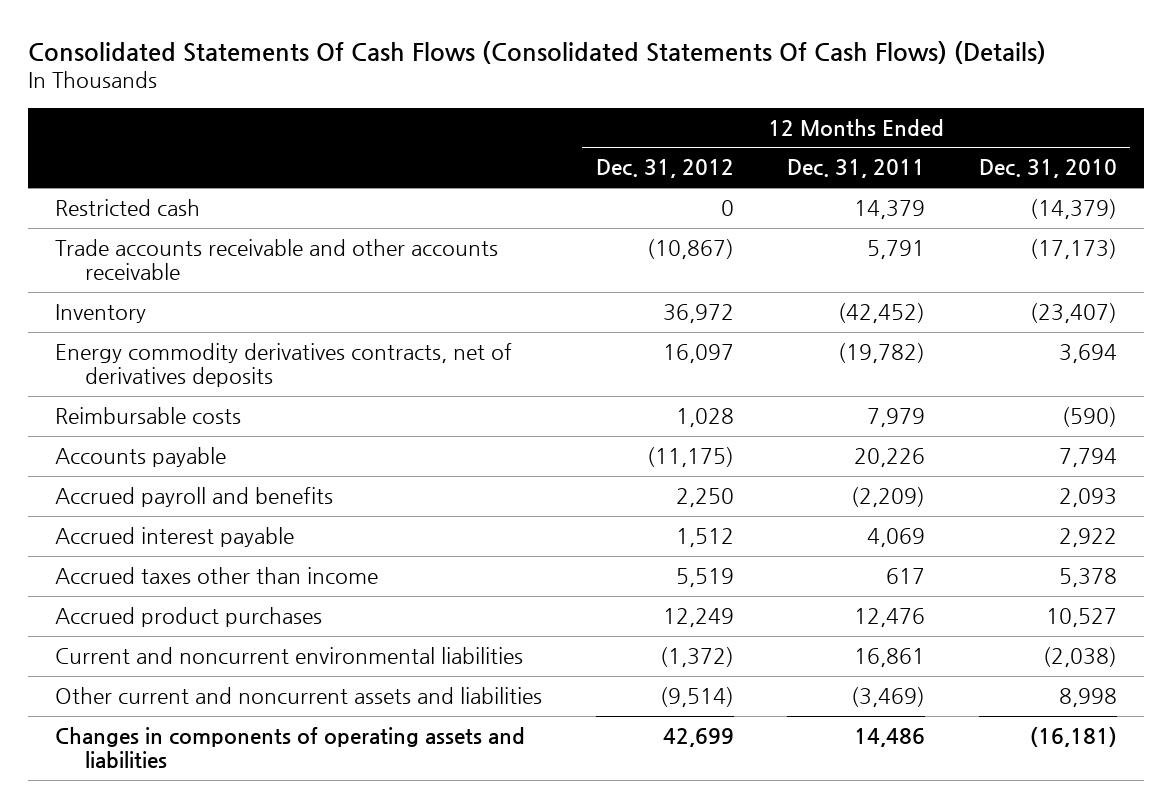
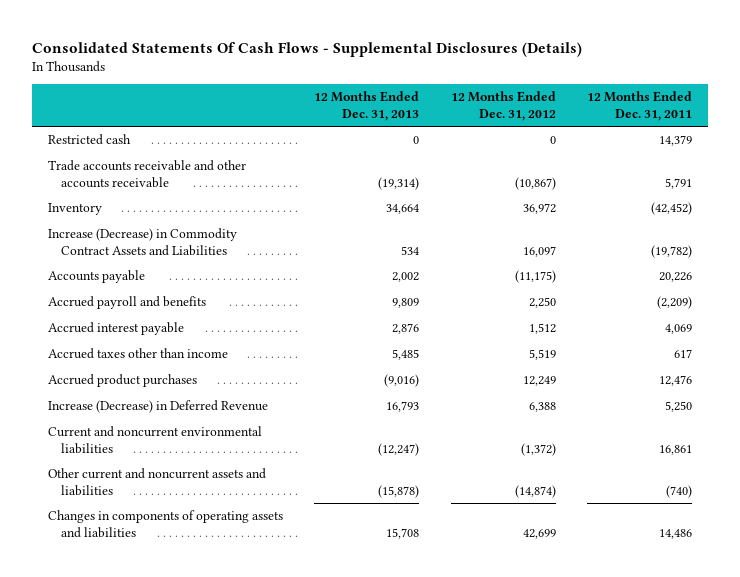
[28,40,1047,64] Consolidated Statements Of Cash Flows (Consolidated Statements Of Cash Flows) (Details) -> [31,41,582,57] Consolidated Statements Of Cash Flows - Supplemental Disclosures (Details)
[978,159,1117,179] Dec. 31, 2010 -> none
none -> [314,91,420,121] 12 Months Ended Dec. 31, 2013
[55,407,242,425] Reimbursable costs -> none
[55,343,513,387] Energy commodity derivatives contracts, net of derivatives deposits -> [47,228,237,257] Increase (Decrease) in Commodity Contract Assets and Liabilities
none -> [47,400,268,414] Increase (Decrease) in Deferred Revenue
[659,687,734,708] (9,514) -> [514,485,556,499] (14,874)
[851,687,926,708] (3,469) -> [666,485,693,499] (740)

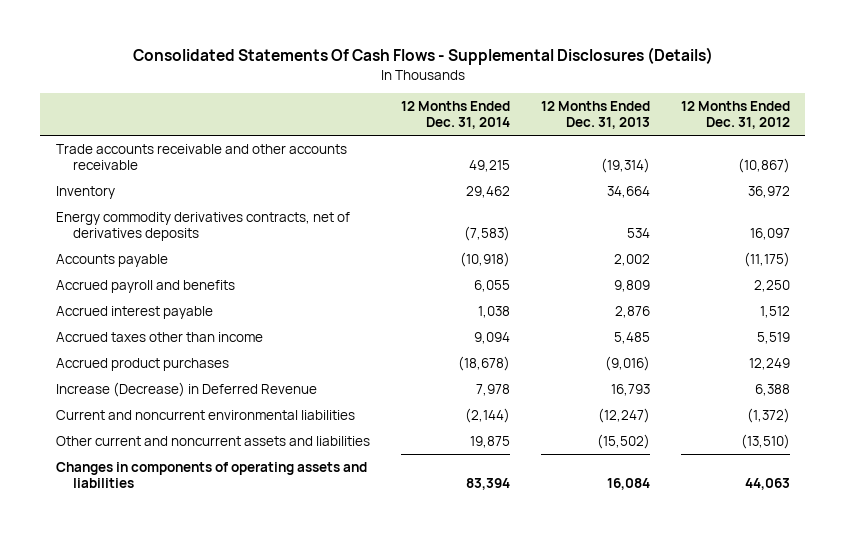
[587,91,693,121] 12 Months Ended Dec. 31, 2011 -> none
none -> [400,101,510,130] 12 Months Ended Dec. 31, 2014
[47,134,131,146] Restricted cash -> none
[47,228,237,257] Increase (Decrease) in Commodity Contract Assets and Liabilities -> [55,211,350,241] Energy commodity derivatives contracts, net of derivatives deposits
[378,485,420,499] (15,878) -> [596,433,650,449] (15,502)
[514,485,556,499] (14,874) -> [740,433,790,449] (13,510)
[386,528,420,540] 15,708 -> [606,477,650,490] 16,084
[522,529,556,540] 42,699 -> [744,477,790,490] 44,063

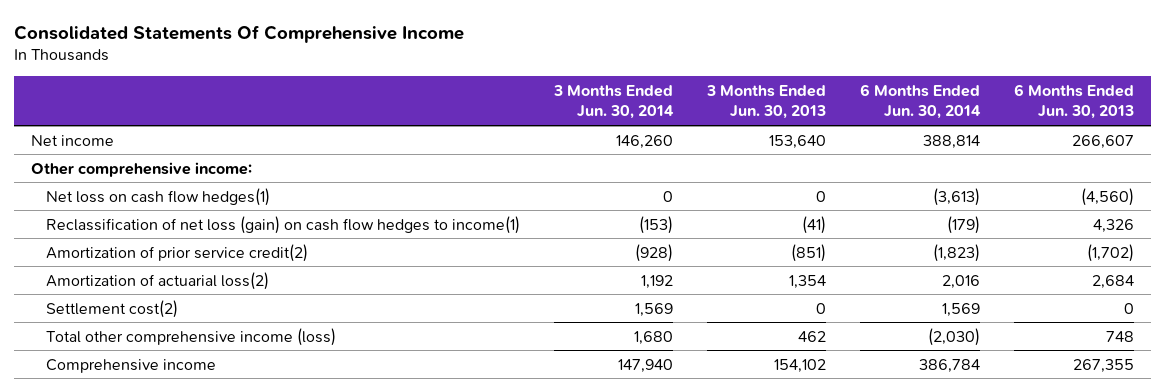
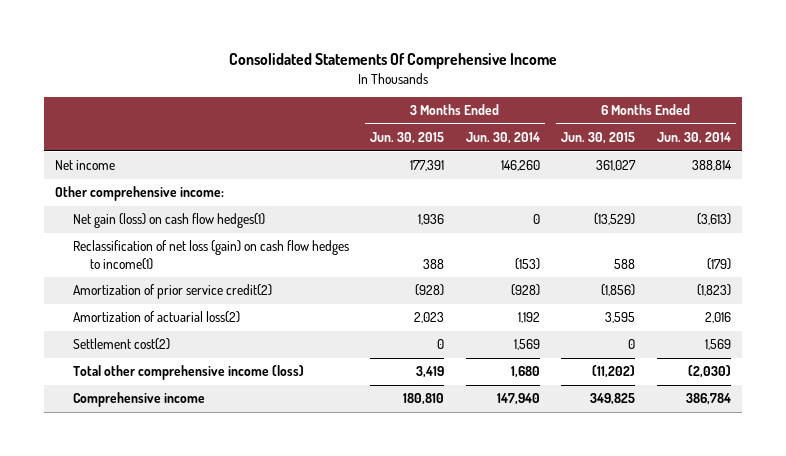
[706,84,827,120] 3 Months Ended Jun. 30, 2013 -> none
[1014,83,1135,120] 6 Months Ended Jun. 30, 2013 -> none
none -> [370,132,445,145] Jun. 30, 2015
none -> [561,132,636,145] Jun. 30, 2015
[46,187,271,206] Net loss on cash flow hedges(1) -> [72,213,265,229] Net gain (loss) on cash flow hedges(1)

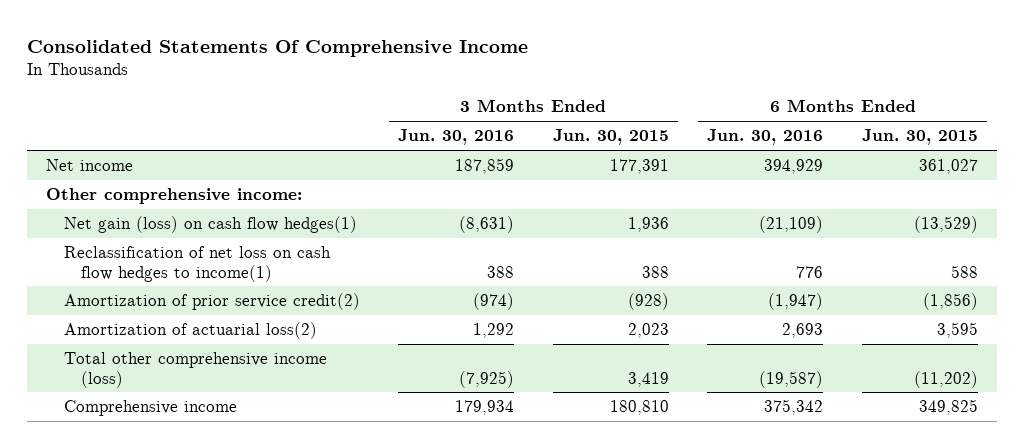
[465,132,540,145] Jun. 30, 2014 -> none
[656,132,731,145] Jun. 30, 2014 -> none
none -> [398,129,515,146] Jun. 30, 2016
none -> [707,129,824,146] Jun. 30, 2016
[72,240,349,270] Reclassification of net loss (gain) on cash flow hedges to income(1) -> [63,246,331,282] Reclassification of net loss on cash flow hedges to income(1)
[72,338,170,351] Settlement cost(2) -> none

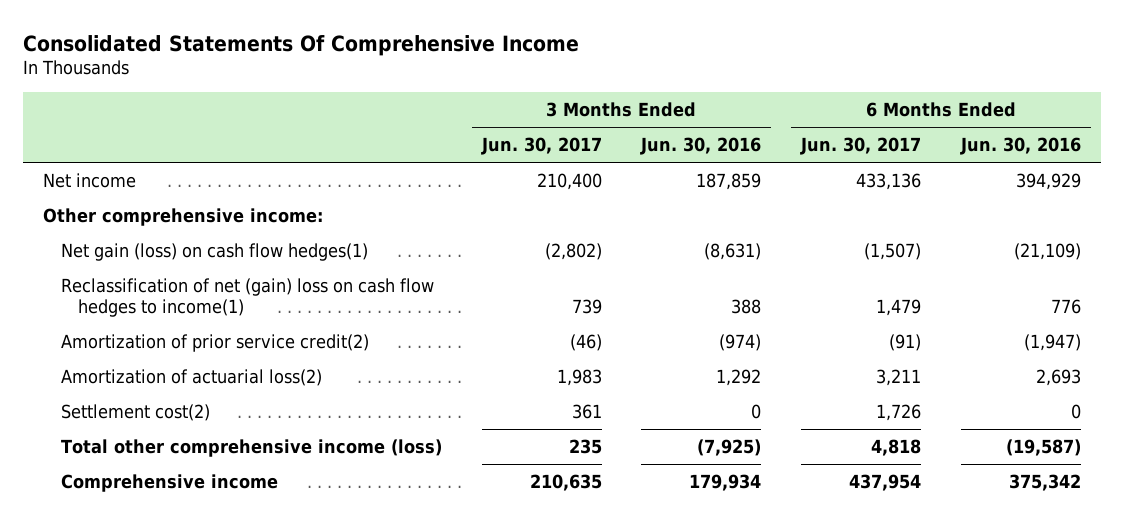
[552,129,669,146] Jun. 30, 2015 -> none
[861,129,978,146] Jun. 30, 2015 -> none
none -> [480,137,602,156] Jun. 30, 2017
none -> [800,137,922,156] Jun. 30, 2017
[63,246,331,282] Reclassification of net loss on cash flow hedges to income(1) -> [60,278,434,318] Reclassification of net (gain) loss on cash flow hedges to income(1)
none -> [60,404,210,422] Settlement cost(2)

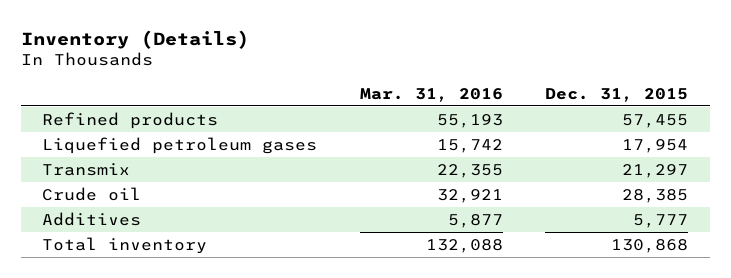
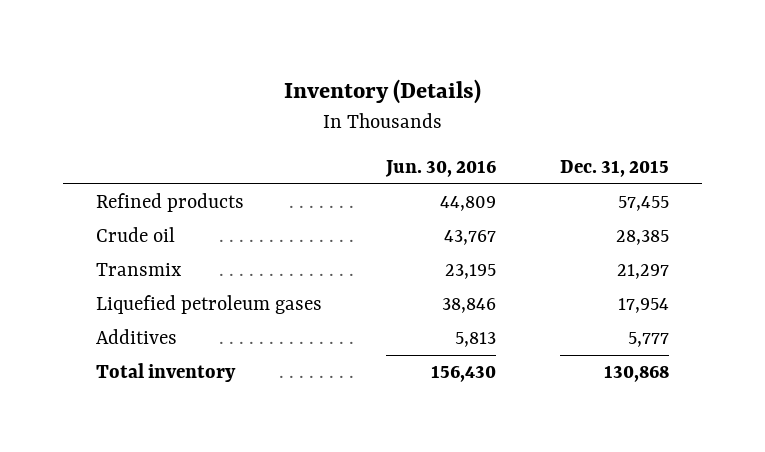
[359,87,503,102] Mar. 31, 2016 -> none
none -> [385,160,497,178] Jun. 30, 2016
[42,162,131,176] Transmix -> [95,263,181,277] Transmix
[42,136,318,154] Liquefied petroleum gases -> [95,295,322,315] Liquefied petroleum gases

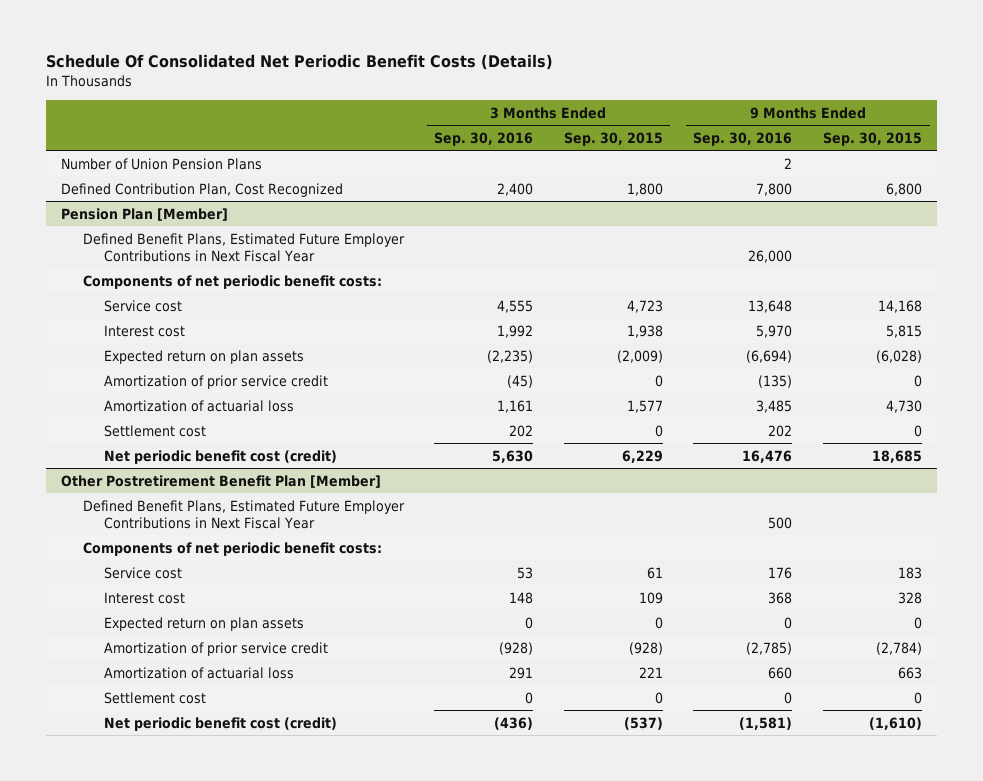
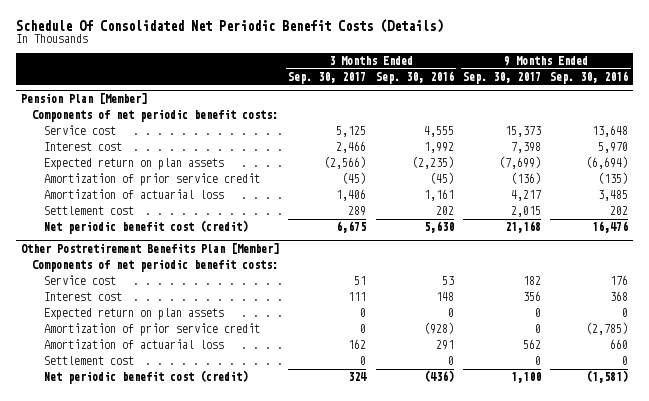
[563,131,663,146] Sep. 30, 2015 -> none
[822,131,922,146] Sep. 30, 2015 -> none
none -> [288,71,367,84] Sep. 30, 2017
none -> [463,71,542,84] Sep. 30, 2017
[60,157,262,170] Number of Union Pension Plans -> none
[60,182,343,197] Defined Contribution Plan, Cost Recognized -> none
[82,232,405,262] Defined Benefit Plans, Estimated Future Employer Contributions in Next Fiscal Year -> none
[82,499,405,529] Defined Benefit Plans, Estimated Future Employer Contributions in Next Fiscal Year -> none
[60,474,381,488] Other Postretirement Benefit Plan [Member] -> [20,243,279,255] Other Postretirement Benefits Plan [Member]

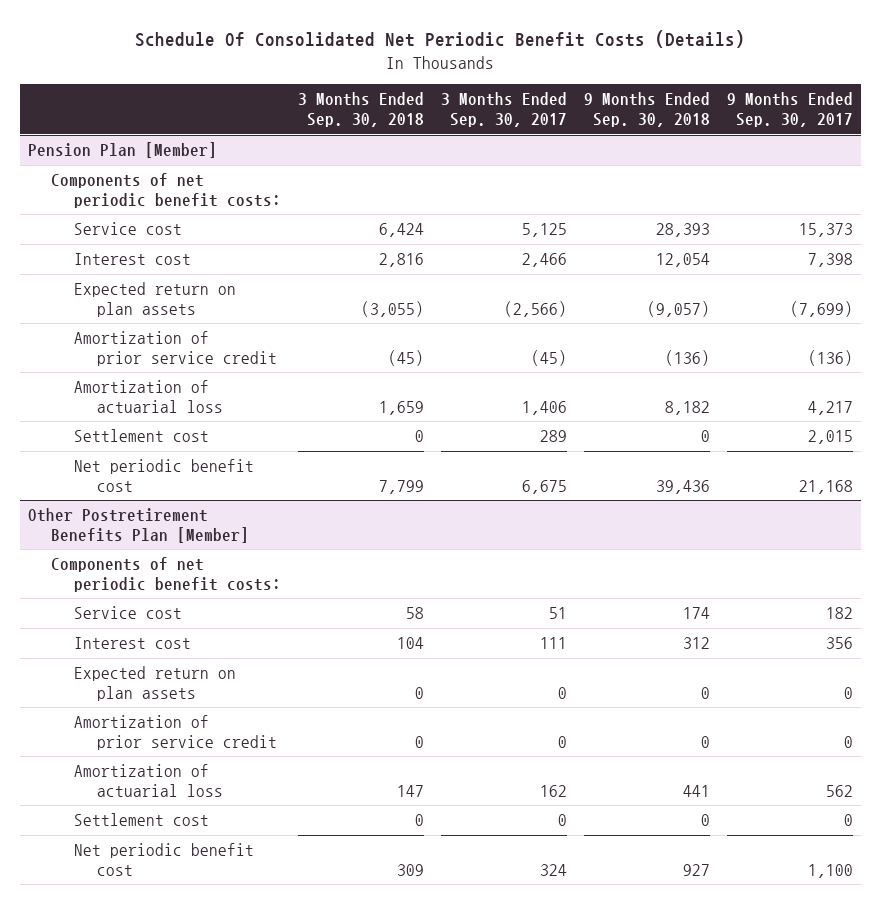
[375,70,454,84] Sep. 30, 2016 -> none
[550,70,629,84] Sep. 30, 2016 -> none
none -> [298,92,425,128] 3 Months Ended Sep. 30, 2018
none -> [583,92,710,128] 9 Months Ended Sep. 30, 2018
[44,220,249,235] Net periodic benefit cost (credit) -> [74,459,255,492] Net periodic benefit cost
[44,370,249,385] Net periodic benefit cost (credit) -> [74,843,255,876] Net periodic benefit cost

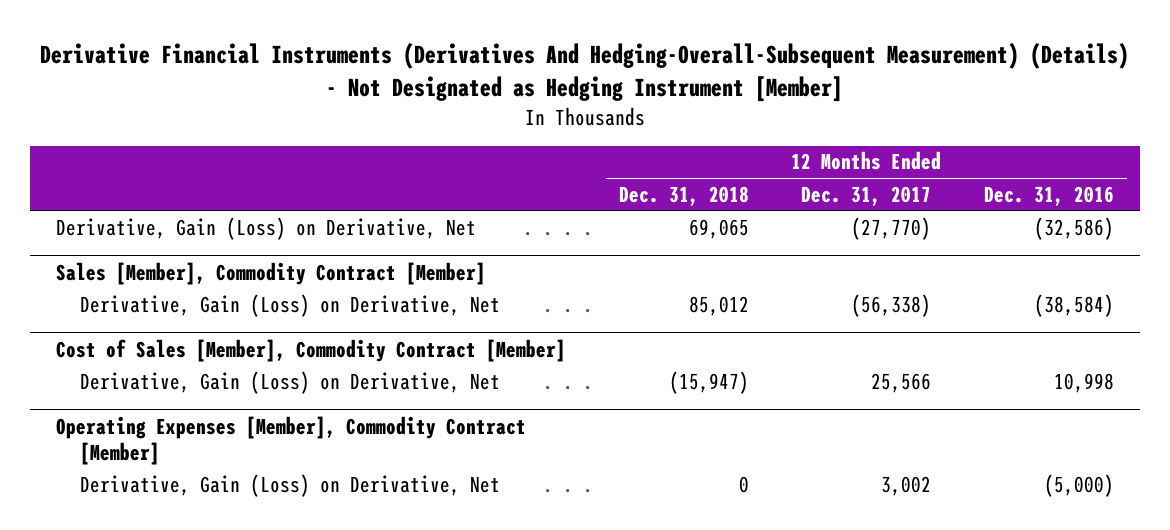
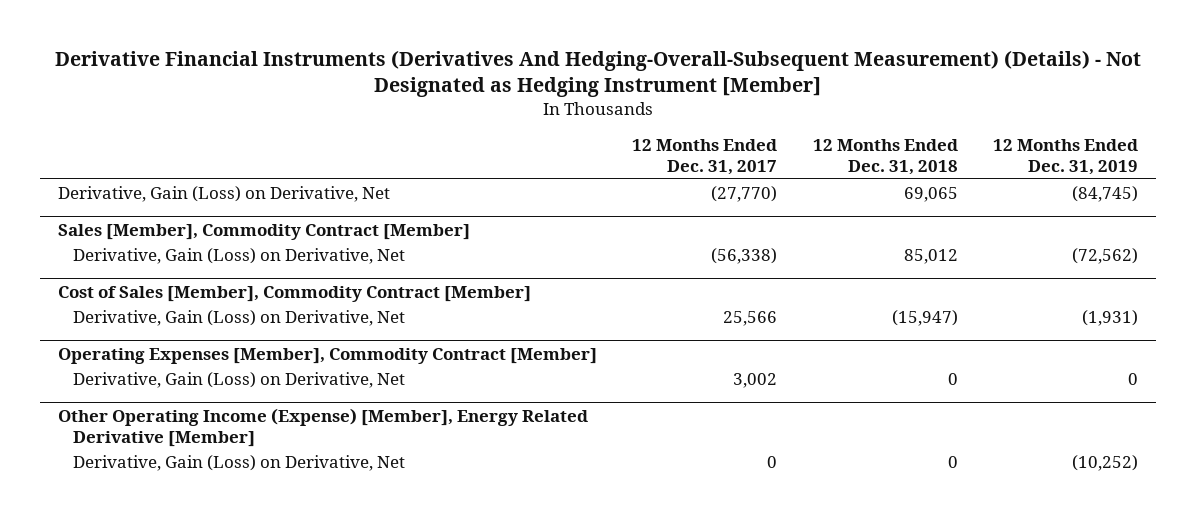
[983,185,1114,206] Dec. 31, 2016 -> none
none -> [993,139,1139,176] 12 Months Ended Dec. 31, 2019
none -> [57,407,588,447] Other Operating Income (Expense) [Member], Energy Related Derivative [Member]
none -> [72,455,405,472] Derivative, Gain (Loss) on Derivative, Net

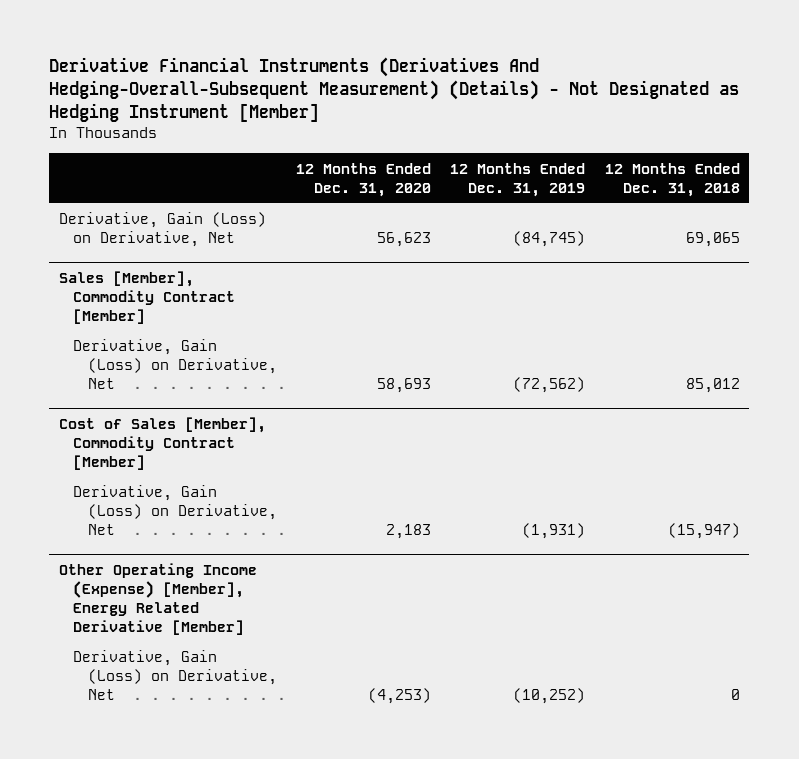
[632,139,778,176] 12 Months Ended Dec. 31, 2017 -> none
none -> [296,162,432,197] 12 Months Ended Dec. 31, 2020
[57,347,597,364] Operating Expenses [Member], Commodity Contract [Member] -> none
[72,372,405,389] Derivative, Gain (Loss) on Derivative, Net -> none

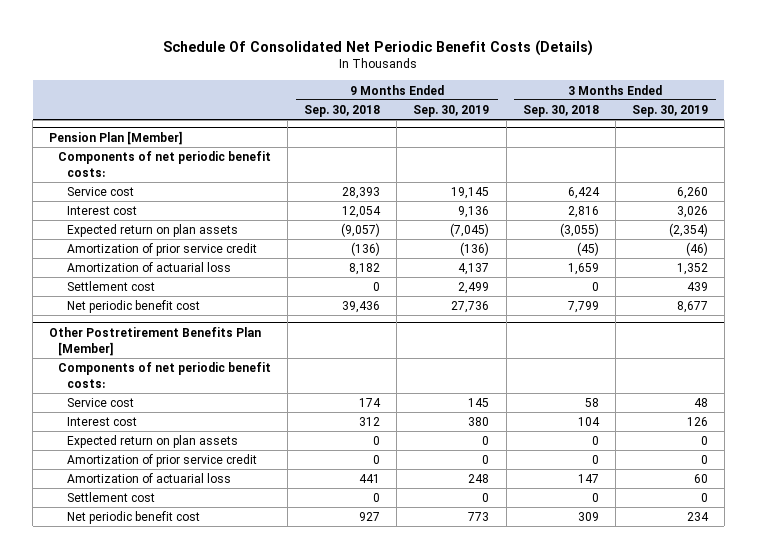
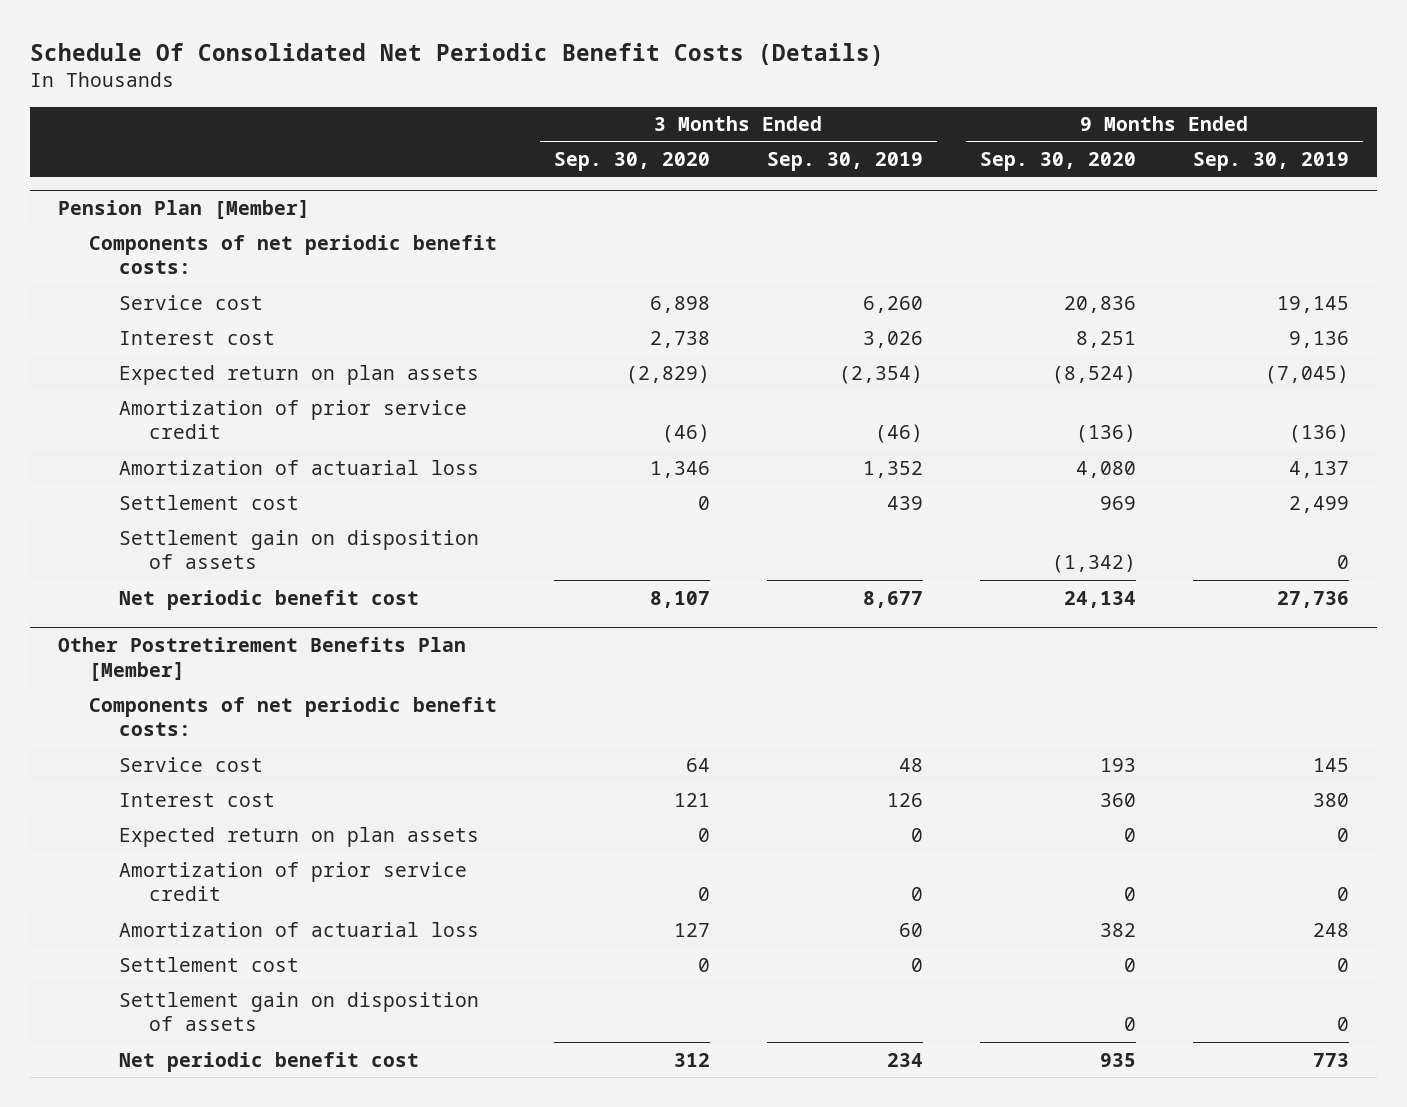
[304,104,381,117] Sep. 30, 2018 -> none
[522,104,599,117] Sep. 30, 2018 -> none
none -> [553,152,710,172] Sep. 30, 2020
none -> [979,152,1136,172] Sep. 30, 2020
none -> [119,529,480,570] Settlement gain on disposition of assets
none -> [119,991,480,1032] Settlement gain on disposition of assets

